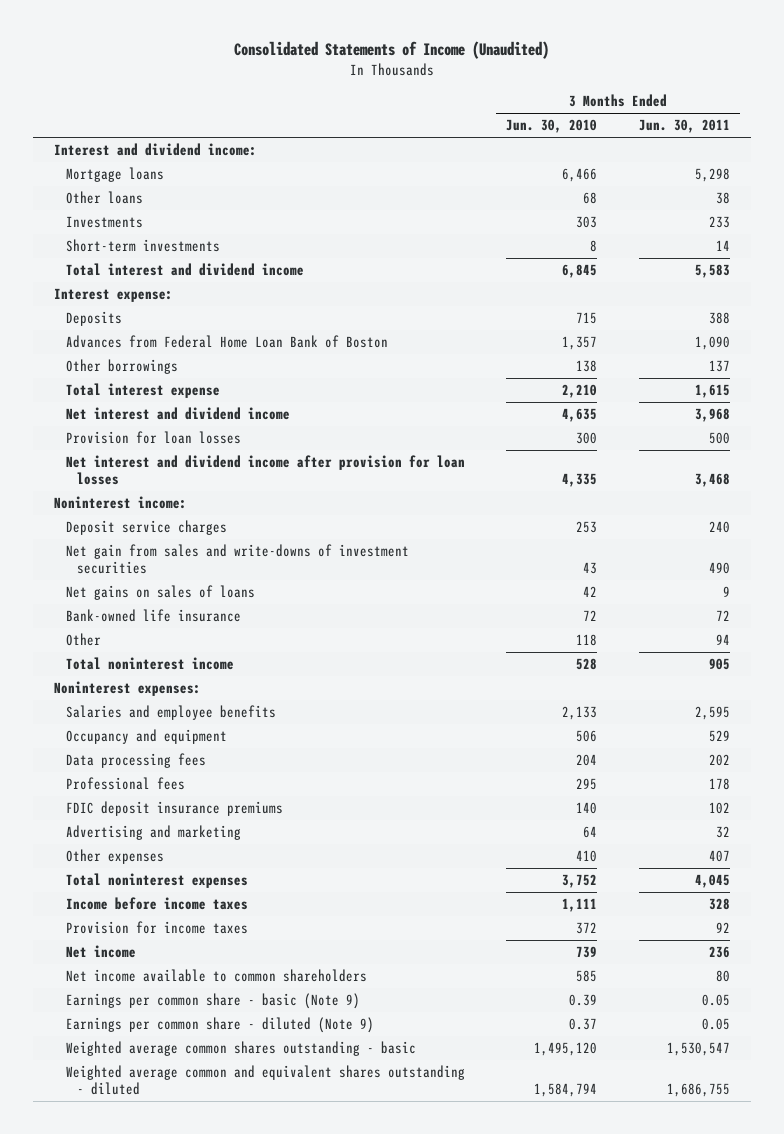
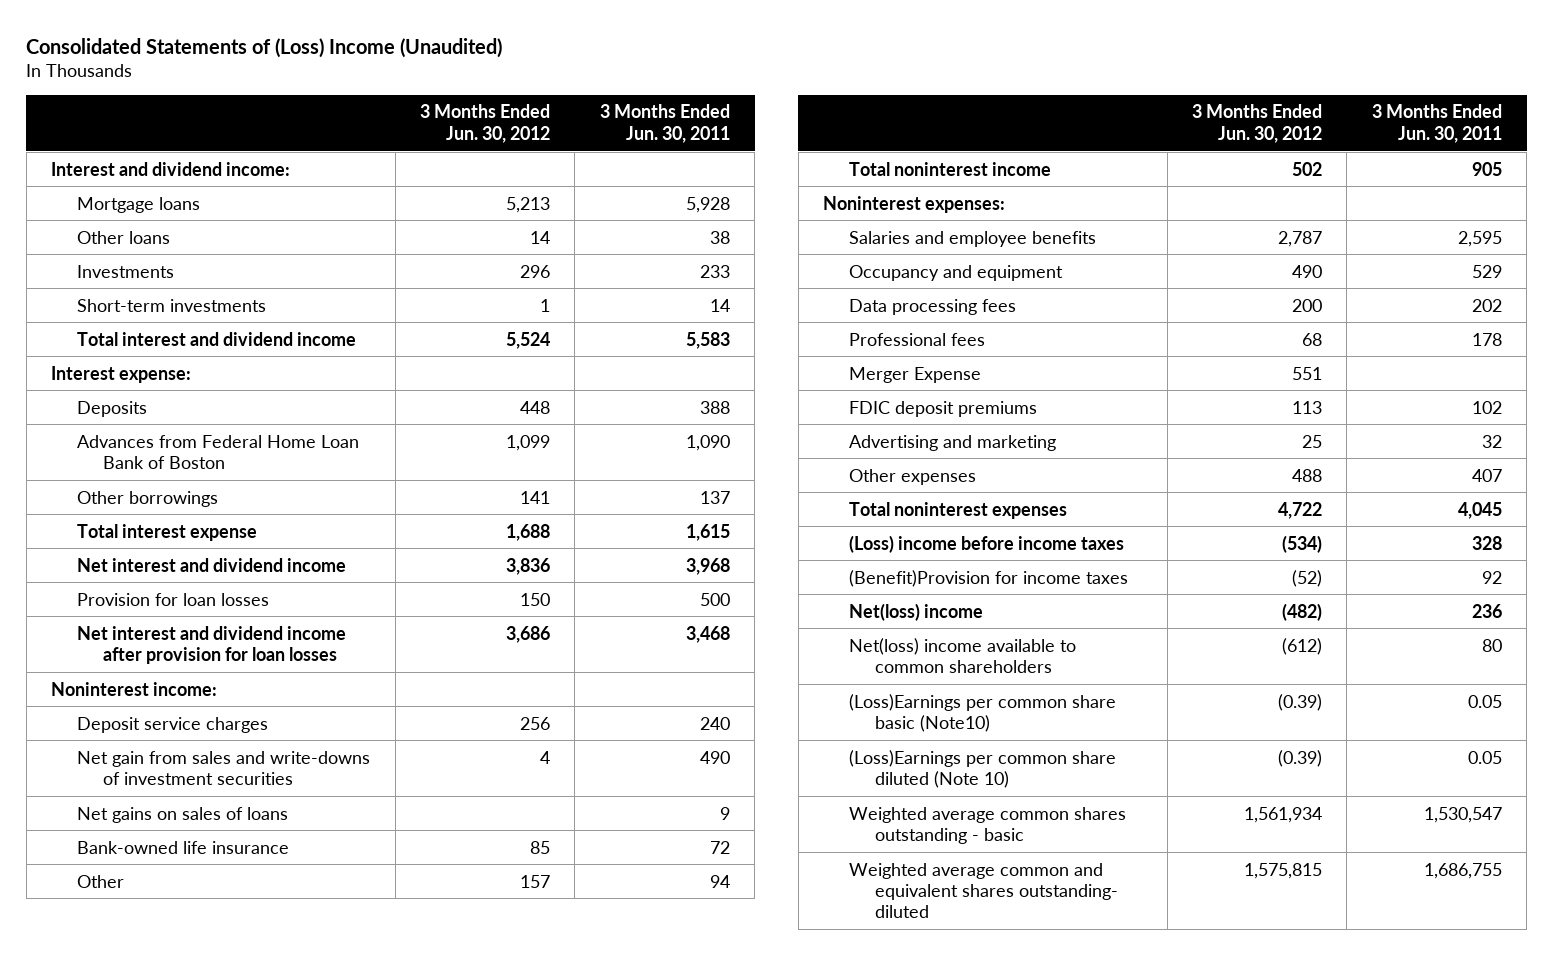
[233,41,549,60] Consolidated Statements of Income (Unaudited) -> [26,37,503,58] Consolidated Statements of (Loss) Income (Unaudited)
[506,119,598,134] Jun. 30, 2010 -> none
none -> [419,104,550,143] 3 Months Ended Jun. 30, 2012
[694,168,730,183] 5,298 -> [685,196,730,213] 5,928
none -> [849,366,982,383] Merger Expense
[65,801,283,817] FDIC deposit insurance premiums -> [849,400,1038,417] FDIC deposit premiums
[65,897,248,911] Income before income taxes -> [849,534,1125,553] (Loss) income before income taxes
[65,921,248,935] Provision for income taxes -> [849,569,1129,587] (Benefit)Provision for income taxes
[65,945,136,959] Net income -> [849,602,984,621] Net(loss) income
[65,969,367,983] Net income available to common shareholders -> [849,637,1077,673] Net(loss) income available to common shareholders
[65,993,360,1010] Earnings per common share - basic (Note 9) -> [849,693,1117,732] (Loss)Earnings per common share basic (Note10)
[65,1017,374,1034] Earnings per common share - diluted (Note 9) -> [849,749,1117,788] (Loss)Earnings per common share diluted (Note 10)
[65,1065,465,1096] Weighted average common and equivalent shares outstanding - diluted -> [849,862,1118,919] Weighted average common and equivalent shares outstanding- diluted

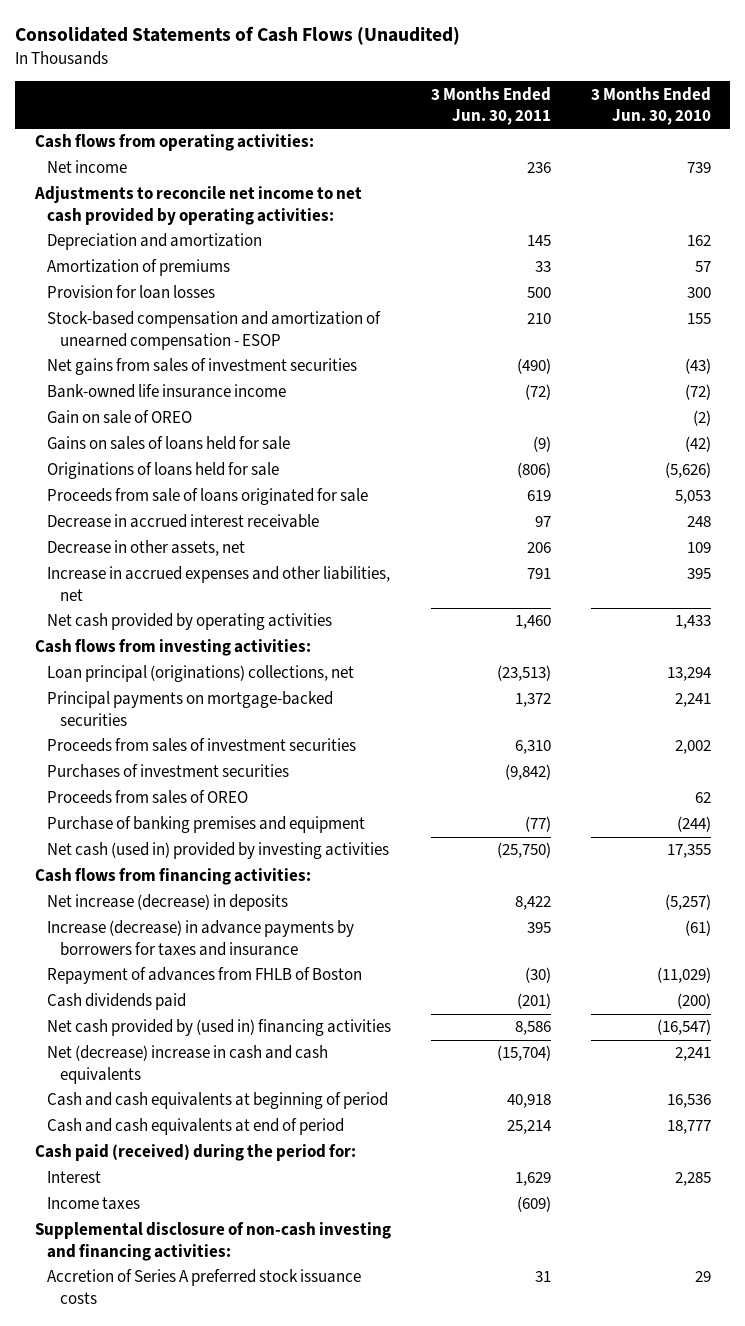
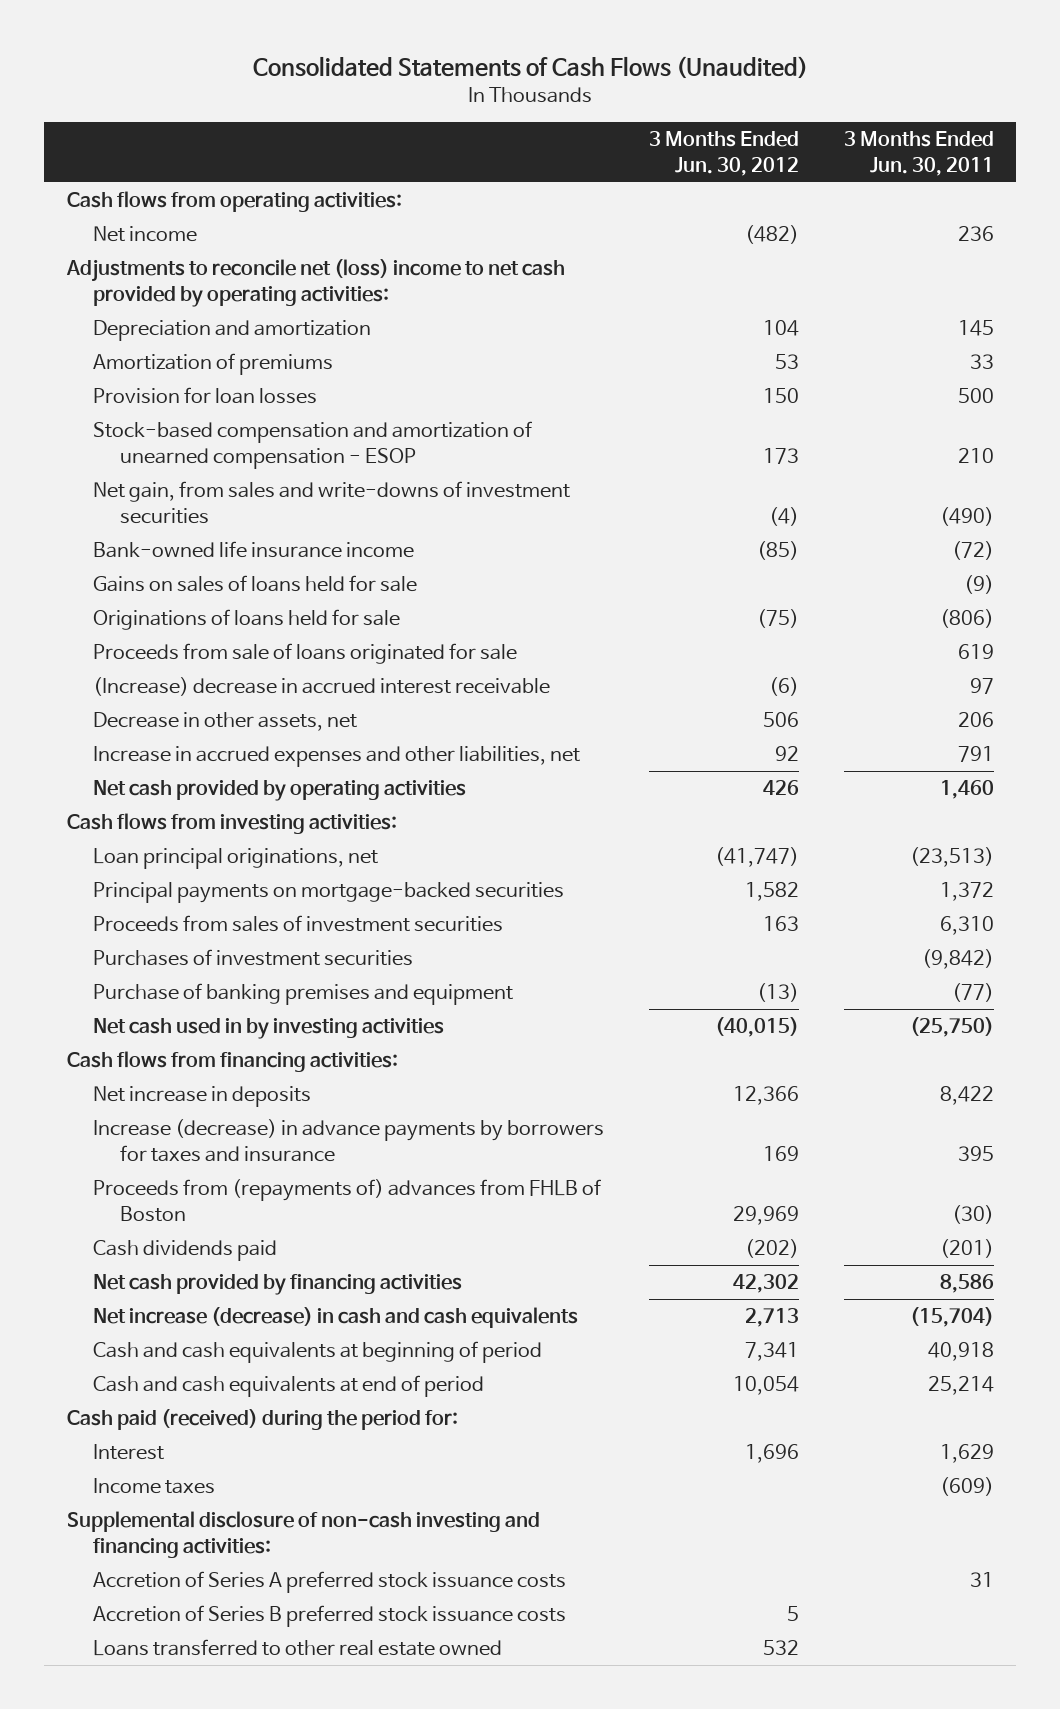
[590,86,711,126] 3 Months Ended Jun. 30, 2010 -> none
none -> [649,131,800,176] 3 Months Ended Jun. 30, 2012
[33,186,362,225] Adjustments to reconcile net income to net cash provided by operating activities: -> [65,259,565,307] Adjustments to reconcile net (loss) income to net cash provided by operating activities:
[47,358,358,376] Net gains from sales of investment securities -> [93,481,571,524] Net gain, from sales and write-downs of investment securities
[47,410,193,425] Gain on sale of OREO -> none
[47,514,320,529] Decrease in accrued interest receivable -> [93,677,551,697] (Increase) decrease in accrued interest receivable
[47,665,355,683] Loan principal (originations) collections, net -> [93,848,379,870] Loan principal originations, net
[47,790,249,805] Proceeds from sales of OREO -> none
[47,842,390,860] Net cash (used in) provided by investing activities -> [93,1018,445,1040] Net cash used in by investing activities
[47,894,289,912] Net increase (decrease) in deposits -> [93,1086,312,1108] Net increase in deposits
[47,967,363,985] Repayment of advances from FHLB of Boston -> [93,1179,602,1222] Proceeds from (repayments of) advances from FHLB of Boston
[47,1019,392,1037] Net cash provided by (used in) financing activities -> [93,1274,463,1296] Net cash provided by financing activities
[47,1045,329,1084] Net (decrease) increase in cash and cash equivalents -> [93,1307,579,1329] Net increase (decrease) in cash and cash equivalents
none -> [93,1605,567,1628] Accretion of Series B preferred stock issuance costs
none -> [93,1639,503,1657] Loans transferred to other real estate owned

